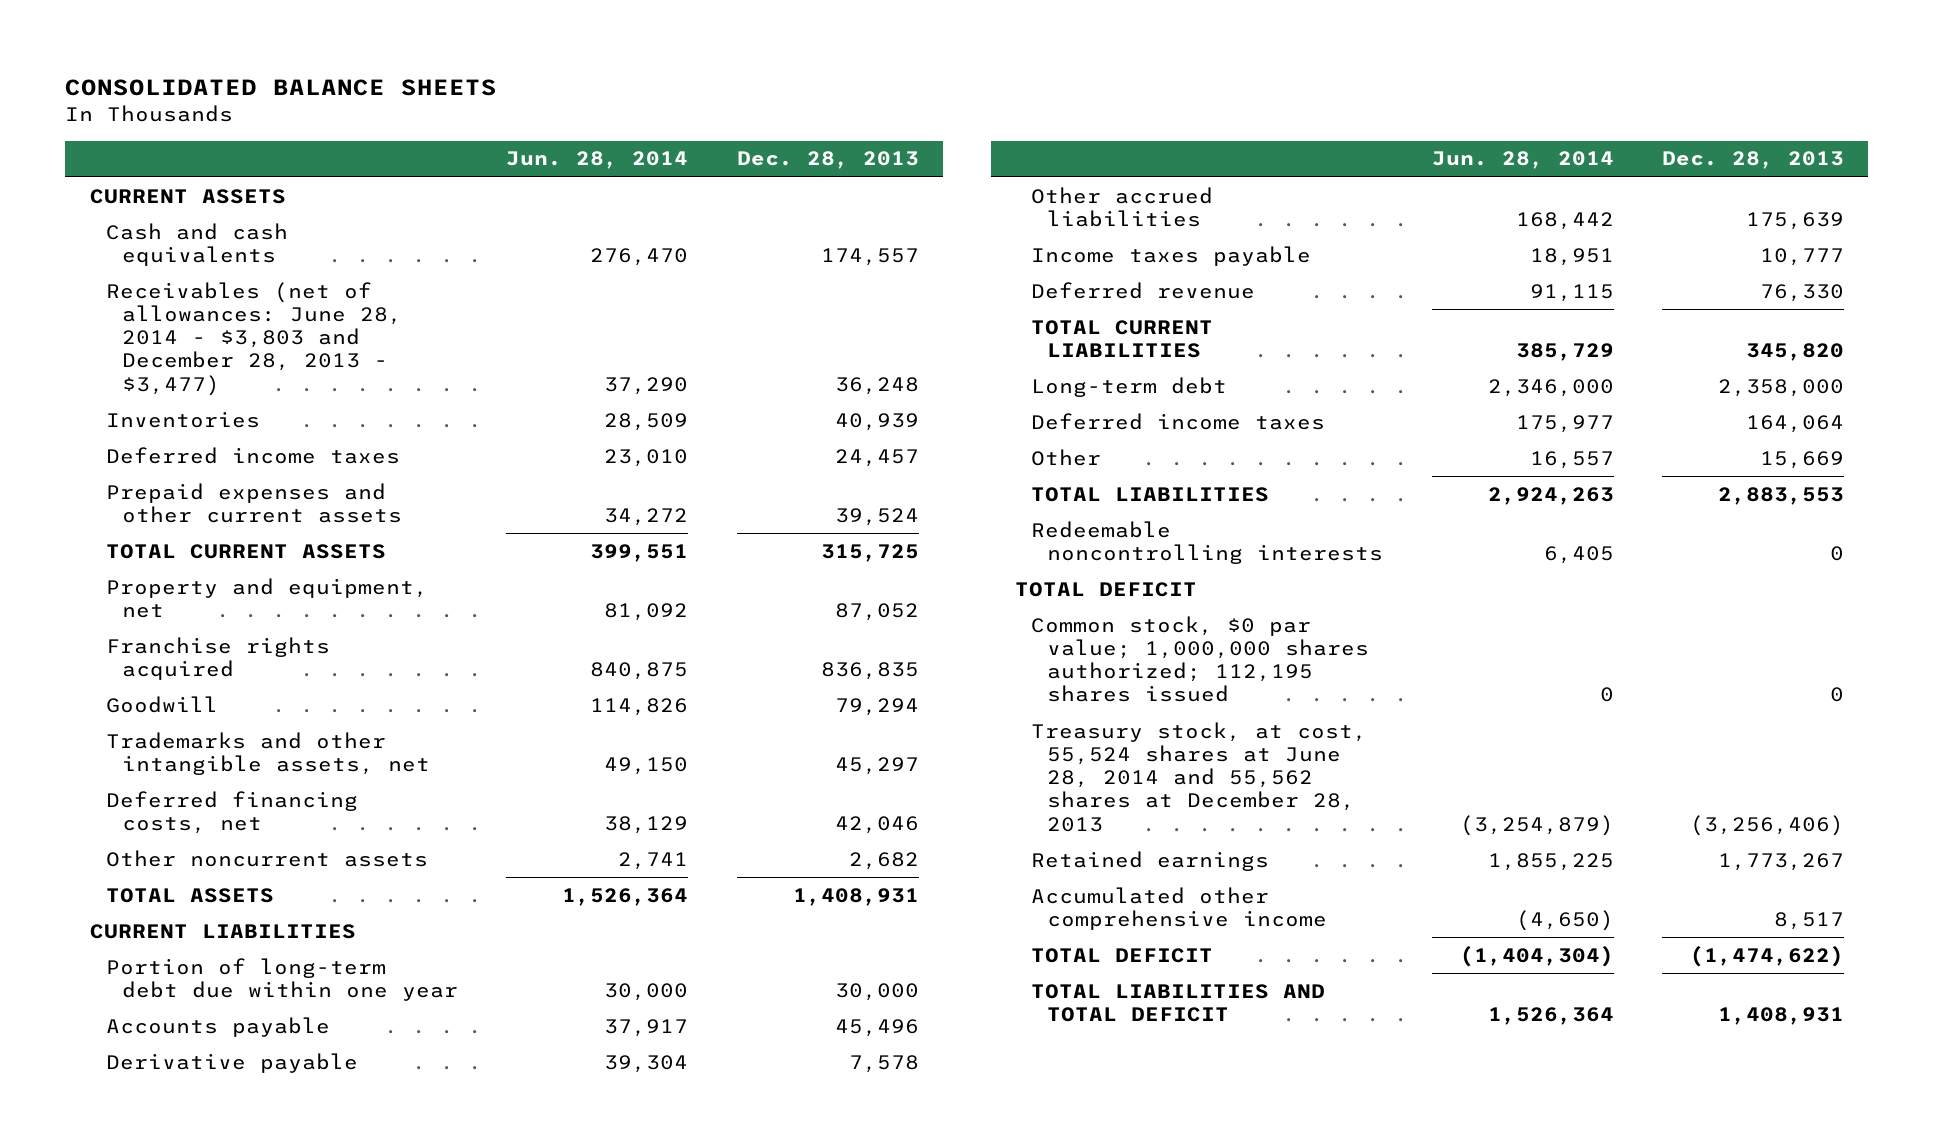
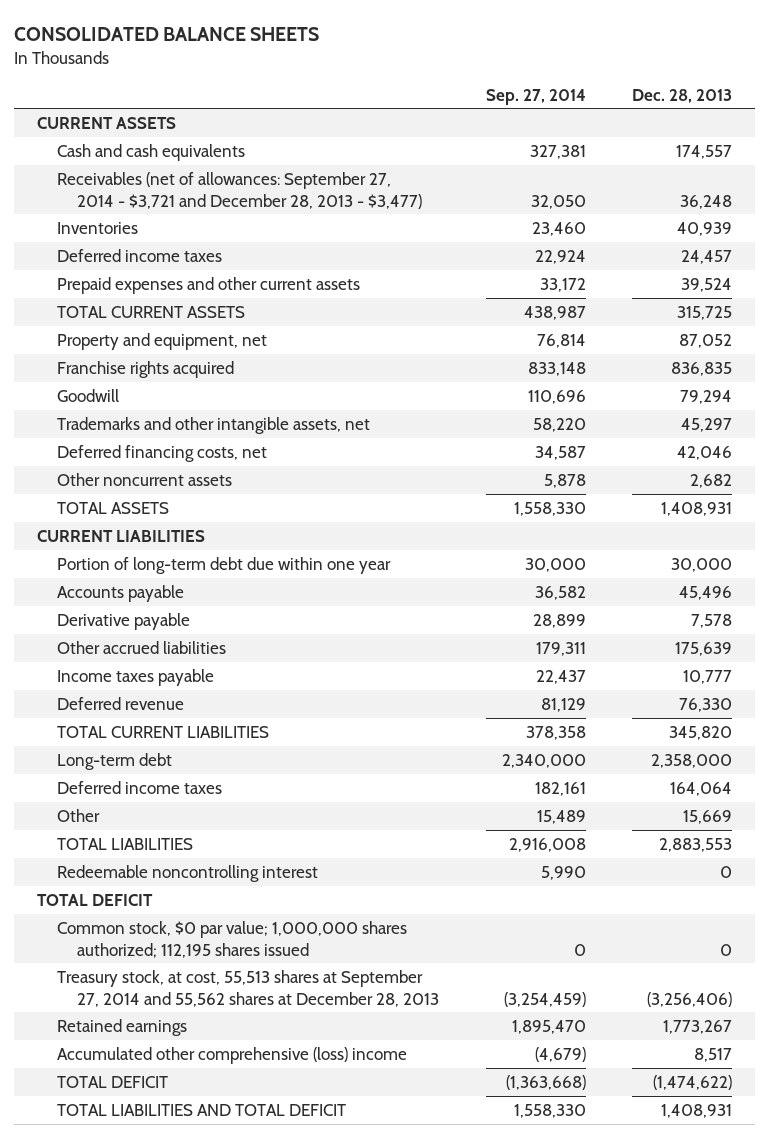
[506,151,689,170] Jun. 28, 2014 -> none
none -> [485,88,586,105] Sep. 27, 2014
[105,281,402,396] Receivables (net of allowances: June 28, 2014 - $3,803 and December 28, 2013 - $3,477) -> [57,171,423,209] Receivables (net of allowances: September 27, 2014 - $3,721 and December 28, 2013 - $3,477)
[1031,520,1384,565] Redeemable noncontrolling interests -> [57,864,319,882] Redeemable noncontrolling interest
[1031,721,1368,832] Treasury stock, at cost, 55,524 shares at June 28, 2014 and 55,562 shares at December 28, 2013 -> [57,969,440,1007] Treasury stock, at cost, 55,513 shares at September 27, 2014 and 55,562 shares at December 28, 2013
[1031,886,1328,931] Accumulated other comprehensive income -> [57,1046,408,1064] Accumulated other comprehensive (loss) income

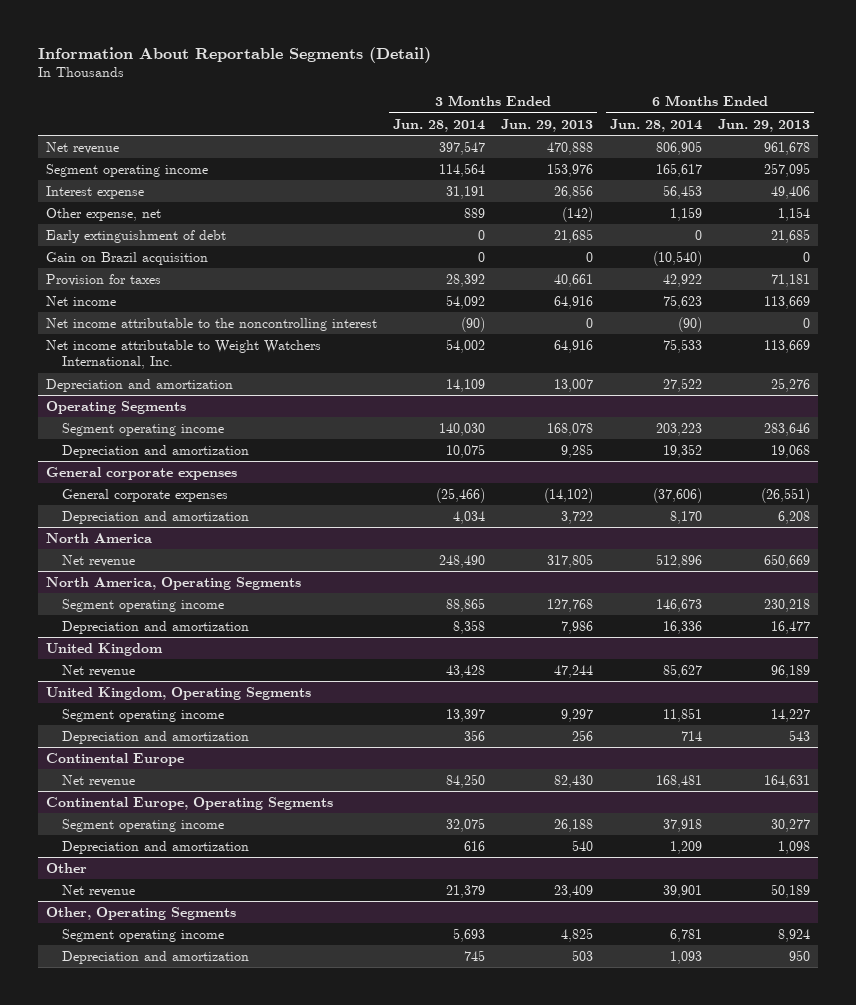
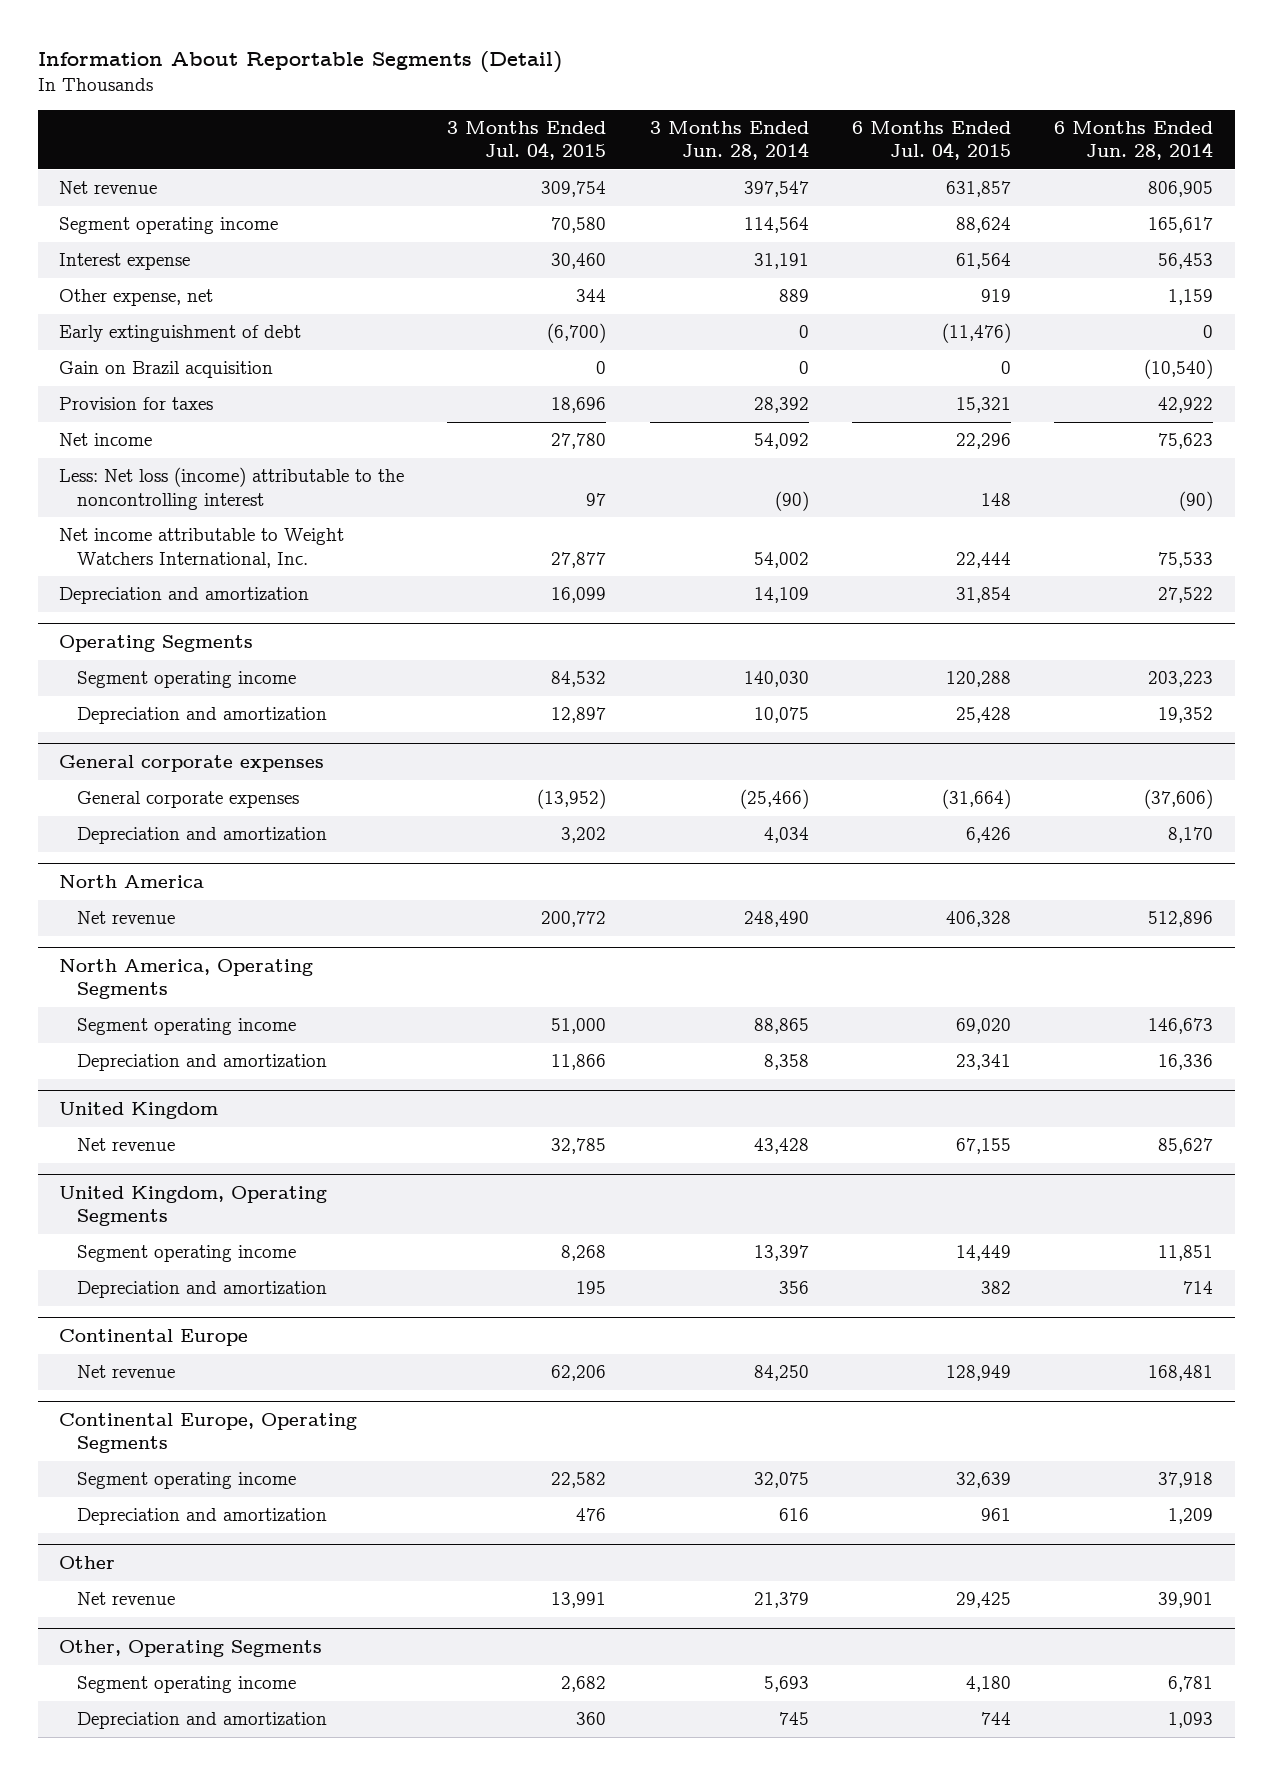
[501,118,594,132] Jun. 29, 2013 -> none
[717,118,810,132] Jun. 29, 2013 -> none
none -> [447,120,607,161] 3 Months Ended Jul. 04, 2015
none -> [851,120,1011,161] 6 Months Ended Jul. 04, 2015
[45,317,377,331] Net income attributable to the noncontrolling interest -> [59,467,405,510] Less: Net loss (income) attributable to the noncontrolling interest

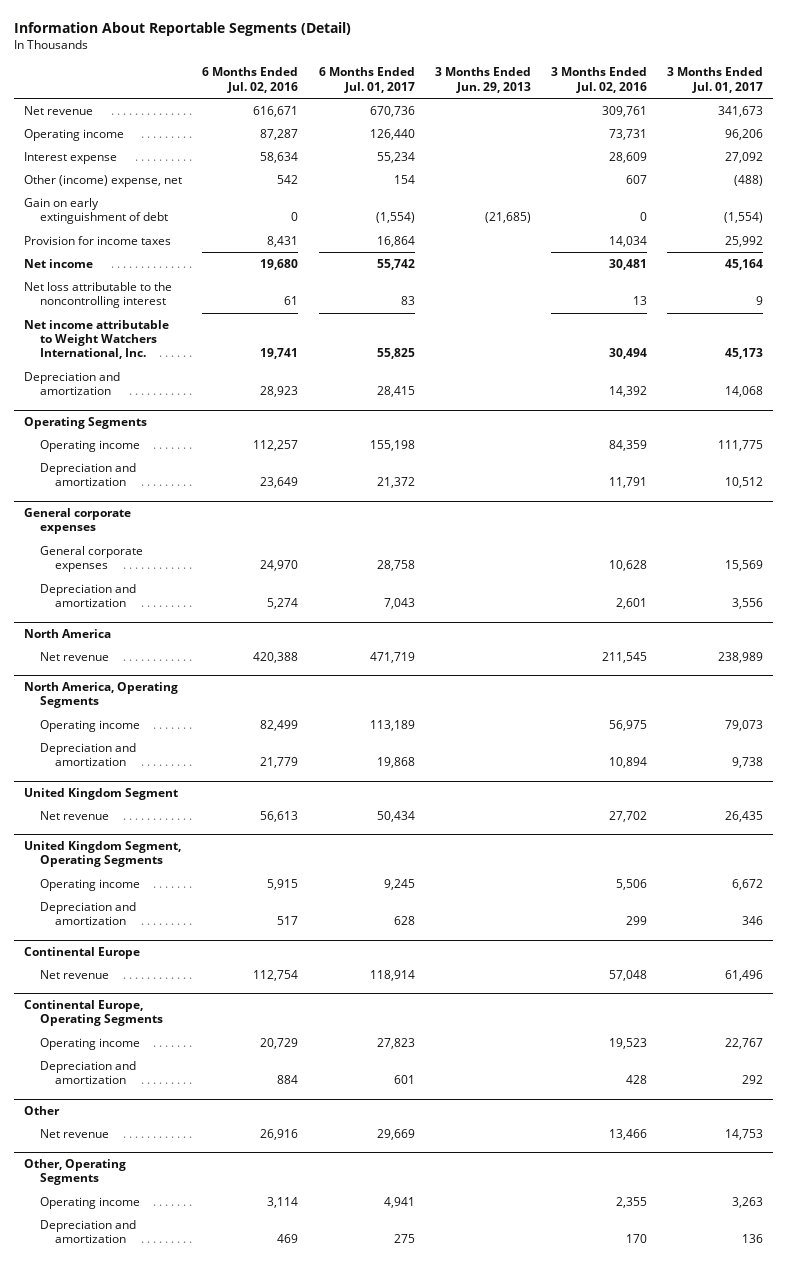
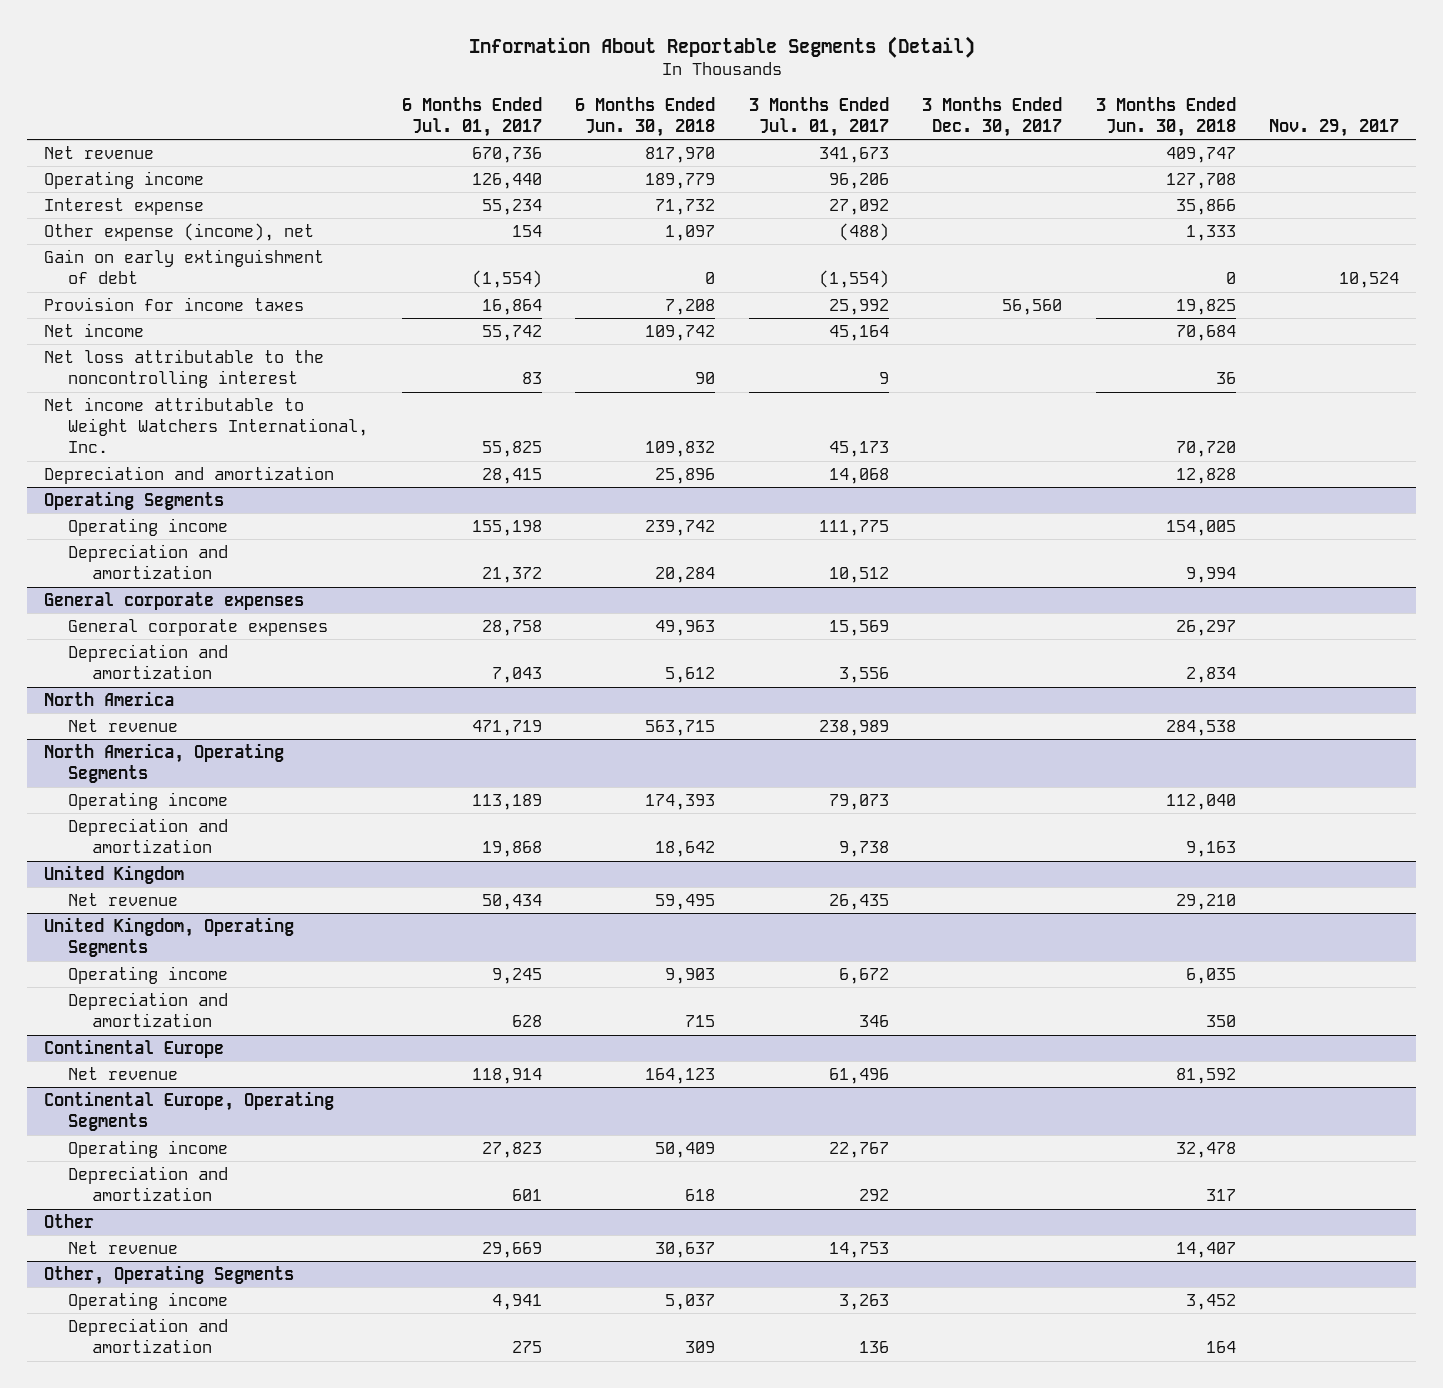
[202,67,299,93] 6 Months Ended Jul. 02, 2016 -> none
[434,67,531,93] 3 Months Ended Jun. 29, 2013 -> none
[550,67,647,93] 3 Months Ended Jul. 02, 2016 -> none
none -> [575,96,716,137] 6 Months Ended Jun. 30, 2018
none -> [922,96,1063,137] 3 Months Ended Dec. 30, 2017
none -> [1095,96,1236,137] 3 Months Ended Jun. 30, 2018
none -> [1269,118,1400,137] Nov. 29, 2017
[24,174,183,187] Other (income) expense, net -> [44,222,315,241] Other expense (income), net
[24,787,179,800] United Kingdom Segment -> [44,864,185,884] United Kingdom
[24,840,182,868] United Kingdom Segment, Operating Segments -> [44,916,295,958] United Kingdom, Operating Segments

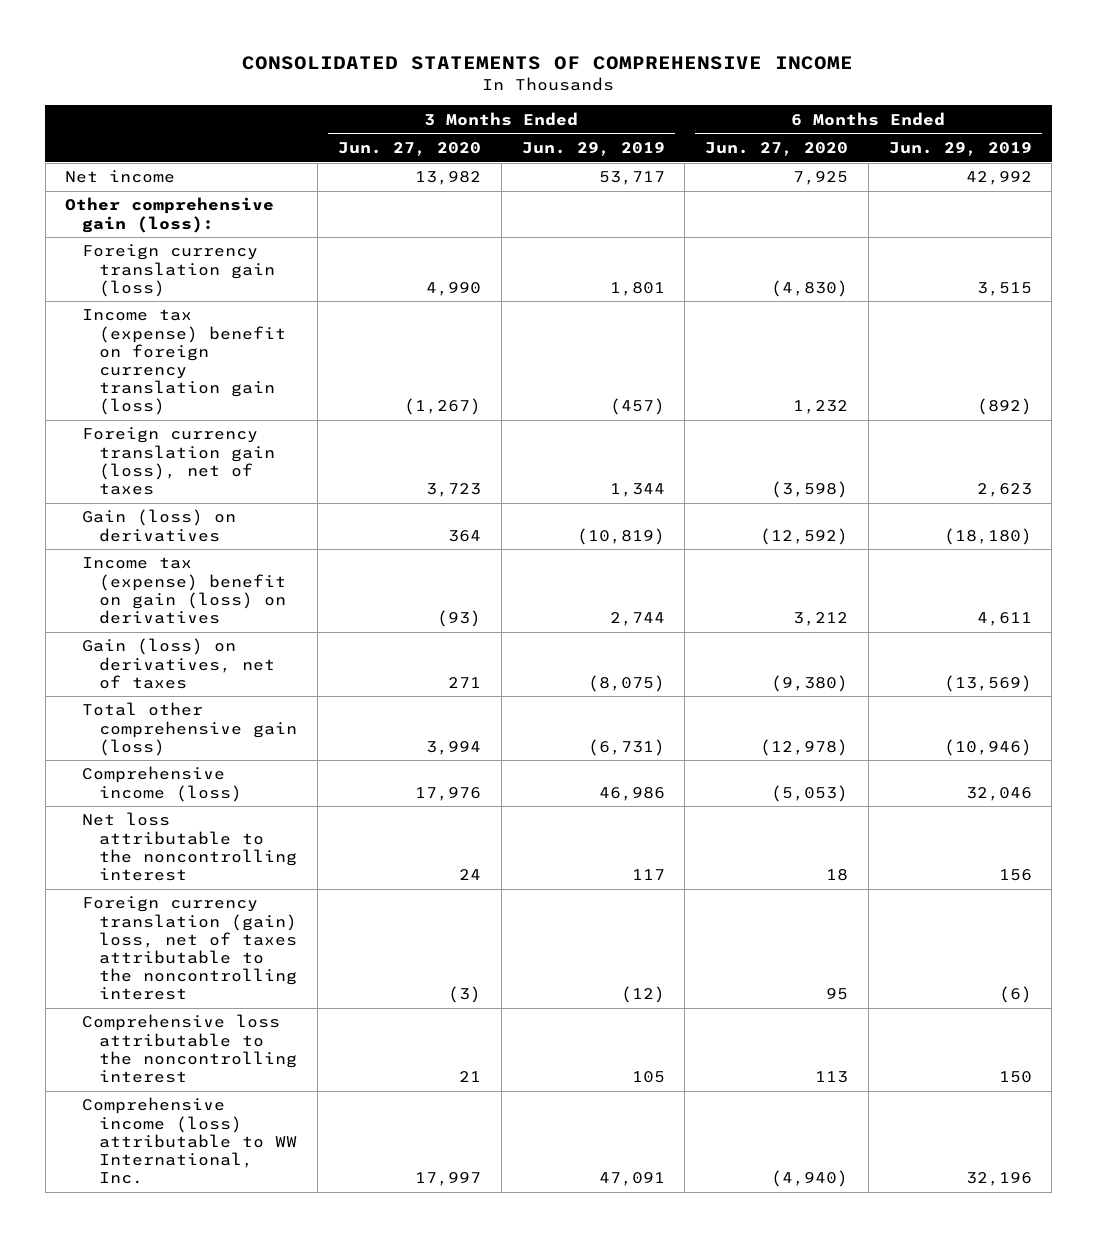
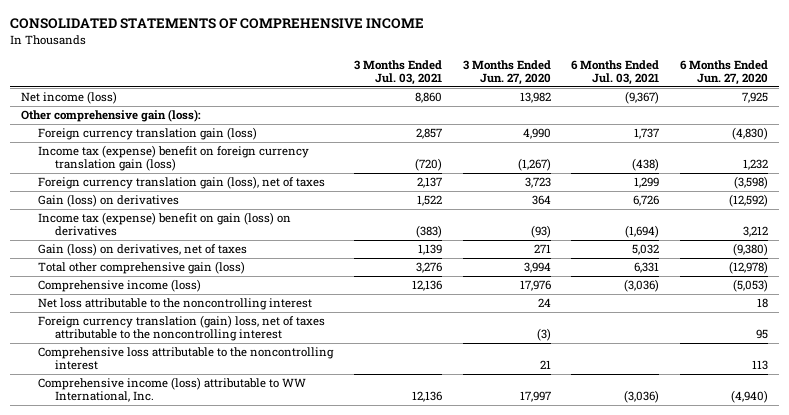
[521,141,665,156] Jun. 29, 2019 -> none
[888,141,1032,156] Jun. 29, 2019 -> none
none -> [353,59,442,85] 3 Months Ended Jul. 03, 2021
none -> [571,59,660,85] 6 Months Ended Jul. 03, 2021
[65,170,176,184] Net income -> [20,91,117,105] Net income (loss)

